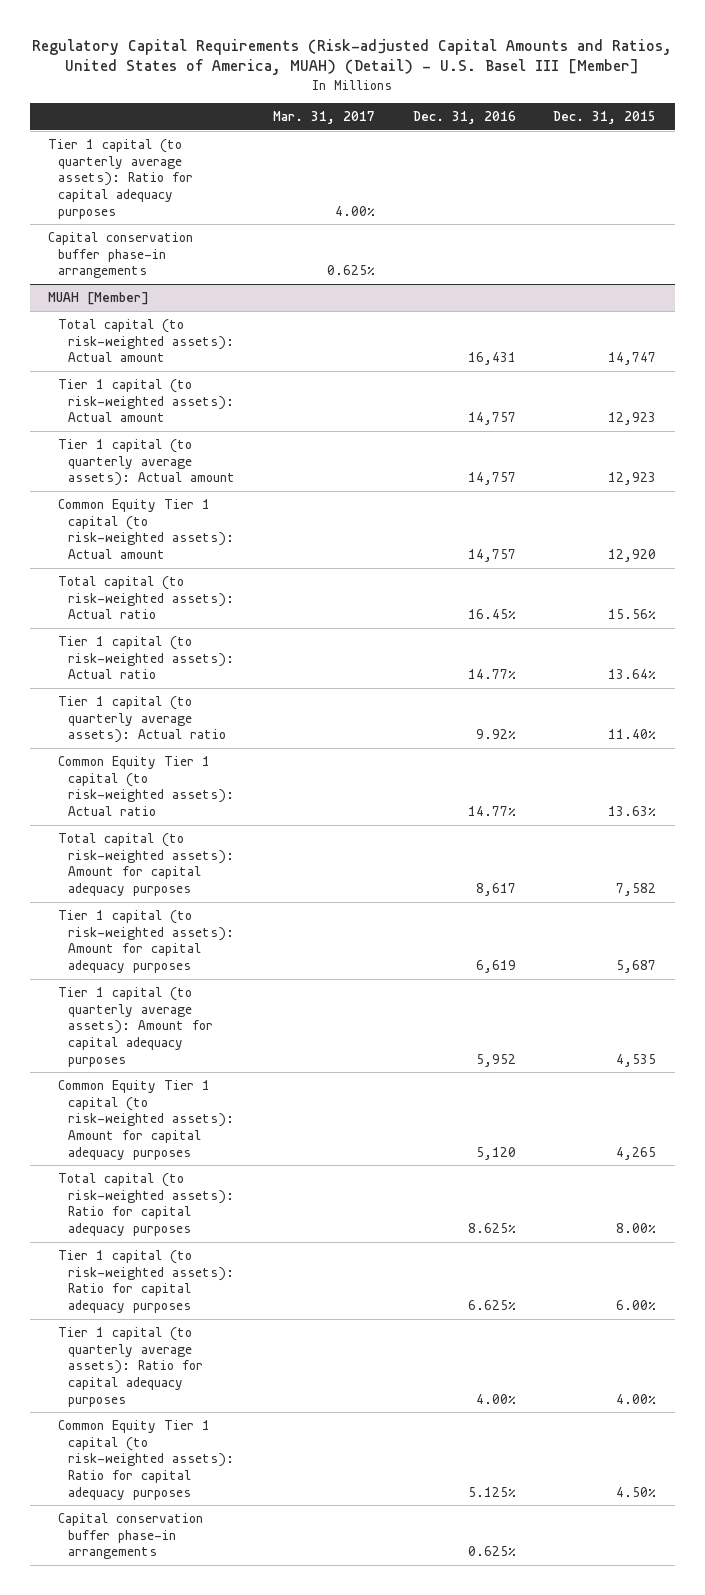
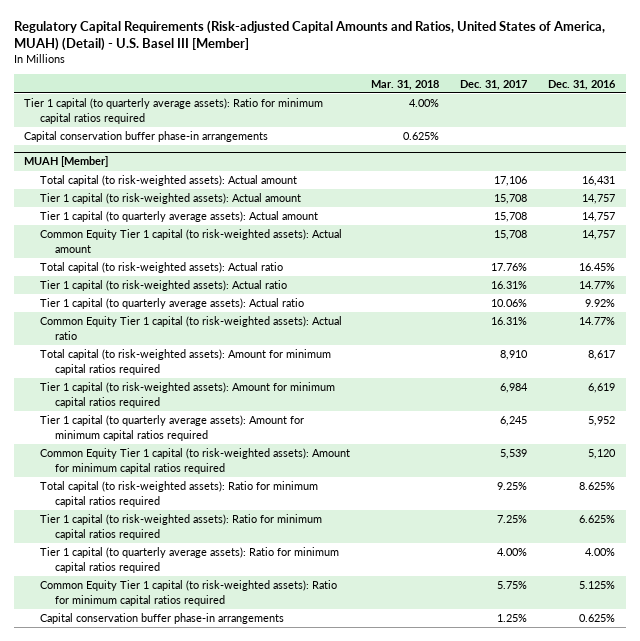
[273,111,376,125] Mar. 31, 2017 -> none
[553,111,657,125] Dec. 31, 2015 -> none
none -> [370,79,439,90] Mar. 31, 2018
none -> [460,79,528,90] Dec. 31, 2017
[48,138,194,219] Tier 1 capital (to quarterly average assets): Ratio for capital adequacy purposes -> [24,98,324,124] Tier 1 capital (to quarterly average assets): Ratio for minimum capital ratios required
[58,832,235,897] Total capital (to risk-weighted assets): Amount for capital adequacy purposes -> [39,349,331,375] Total capital (to risk-weighted assets): Amount for minimum capital ratios required
[58,909,235,974] Tier 1 capital (to risk-weighted assets): Amount for capital adequacy purposes -> [39,382,335,408] Tier 1 capital (to risk-weighted assets): Amount for minimum capital ratios required
[58,986,214,1067] Tier 1 capital (to quarterly average assets): Amount for capital adequacy purposes -> [39,415,304,441] Tier 1 capital (to quarterly average assets): Amount for minimum capital ratios required
[58,1079,235,1160] Common Equity Tier 1 capital (to risk-weighted assets): Amount for capital adequacy purposes -> [39,448,350,474] Common Equity Tier 1 capital (to risk-weighted assets): Amount for minimum capital ratios required
[58,1172,235,1237] Total capital (to risk-weighted assets): Ratio for capital adequacy purposes -> [39,481,318,507] Total capital (to risk-weighted assets): Ratio for minimum capital ratios required
[58,1249,235,1314] Tier 1 capital (to risk-weighted assets): Ratio for capital adequacy purposes -> [39,514,322,540] Tier 1 capital (to risk-weighted assets): Ratio for minimum capital ratios required
[58,1326,204,1407] Tier 1 capital (to quarterly average assets): Ratio for capital adequacy purposes -> [39,547,339,573] Tier 1 capital (to quarterly average assets): Ratio for minimum capital ratios required
[58,1419,235,1500] Common Equity Tier 1 capital (to risk-weighted assets): Ratio for capital adequacy purposes -> [39,580,337,606] Common Equity Tier 1 capital (to risk-weighted assets): Ratio for minimum capital ratios required

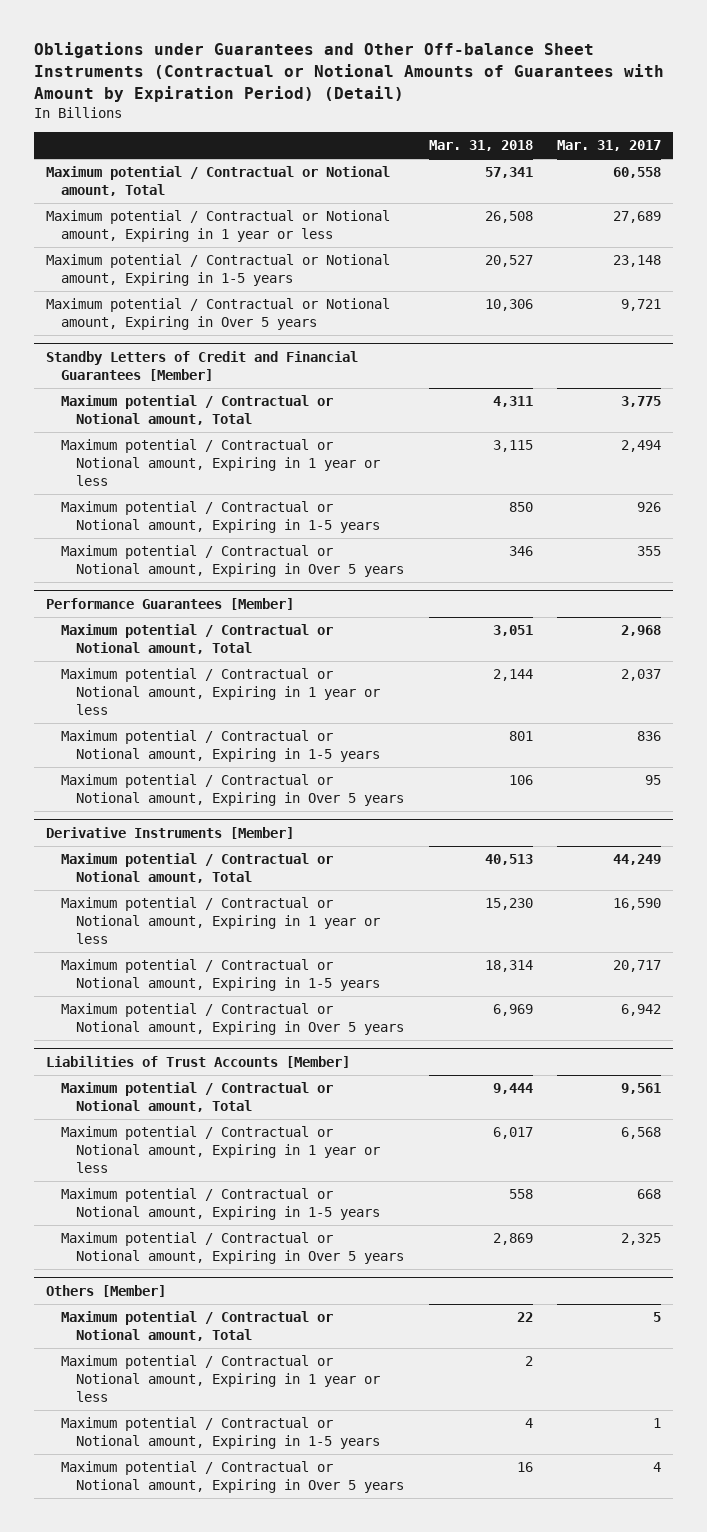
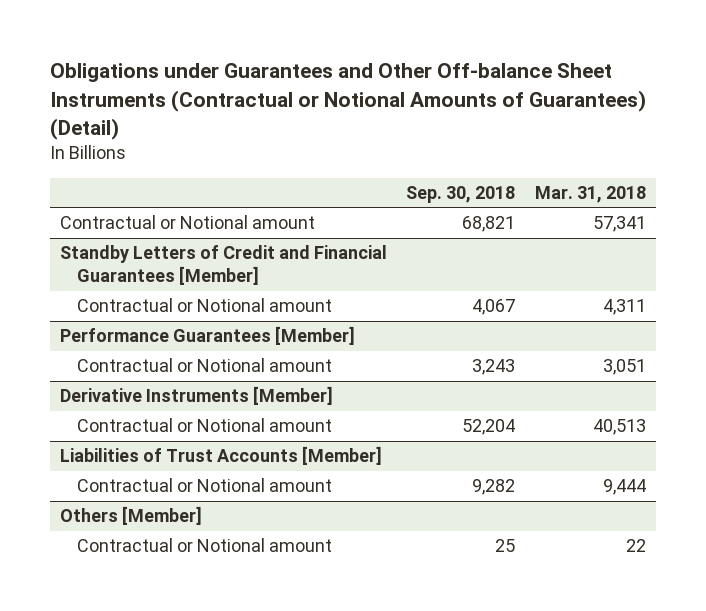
[33,42,664,102] Obligations under Guarantees and Other Off-balance Sheet Instruments (Contractual or Notional Amounts of Guarantees with Amount by Expiration Period) (Detail) -> [49,63,646,140] Obligations under Guarantees and Other Off-balance Sheet Instruments (Contractual or Notional Amounts of Guarantees) (Detail)
[556,140,661,152] Mar. 31, 2017 -> none
none -> [406,185,516,203] Sep. 30, 2018
[45,210,390,242] Maximum potential / Contractual or Notional amount, Expiring in 1 year or less -> none
[45,254,390,286] Maximum potential / Contractual or Notional amount, Expiring in 1-5 years -> none
[45,298,390,330] Maximum potential / Contractual or Notional amount, Expiring in Over 5 years -> none
[45,166,390,196] Maximum potential / Contractual or Notional amount, Total -> [59,215,315,230] Contractual or Notional amount
[61,439,381,486] Maximum potential / Contractual or Notional amount, Expiring in 1 year or less -> none
[61,501,381,533] Maximum potential / Contractual or Notional amount, Expiring in 1-5 years -> none
[61,545,405,577] Maximum potential / Contractual or Notional amount, Expiring in Over 5 years -> none
[61,395,334,425] Maximum potential / Contractual or Notional amount, Total -> [77,298,333,313] Contractual or Notional amount
[61,668,381,715] Maximum potential / Contractual or Notional amount, Expiring in 1 year or less -> none
[61,730,381,762] Maximum potential / Contractual or Notional amount, Expiring in 1-5 years -> none
[61,774,405,806] Maximum potential / Contractual or Notional amount, Expiring in Over 5 years -> none
[61,624,334,654] Maximum potential / Contractual or Notional amount, Total -> [77,358,333,373] Contractual or Notional amount
[61,897,381,944] Maximum potential / Contractual or Notional amount, Expiring in 1 year or less -> none
[61,959,381,991] Maximum potential / Contractual or Notional amount, Expiring in 1-5 years -> none
[61,1003,405,1035] Maximum potential / Contractual or Notional amount, Expiring in Over 5 years -> none
[61,853,334,883] Maximum potential / Contractual or Notional amount, Total -> [77,418,333,433] Contractual or Notional amount
[61,1126,381,1173] Maximum potential / Contractual or Notional amount, Expiring in 1 year or less -> none
[61,1188,381,1220] Maximum potential / Contractual or Notional amount, Expiring in 1-5 years -> none
[61,1232,405,1264] Maximum potential / Contractual or Notional amount, Expiring in Over 5 years -> none
[61,1082,334,1112] Maximum potential / Contractual or Notional amount, Total -> [77,478,333,493] Contractual or Notional amount
[61,1355,381,1402] Maximum potential / Contractual or Notional amount, Expiring in 1 year or less -> none
[61,1417,381,1449] Maximum potential / Contractual or Notional amount, Expiring in 1-5 years -> none
[61,1461,405,1493] Maximum potential / Contractual or Notional amount, Expiring in Over 5 years -> none
[61,1311,334,1341] Maximum potential / Contractual or Notional amount, Total -> [77,538,333,553] Contractual or Notional amount

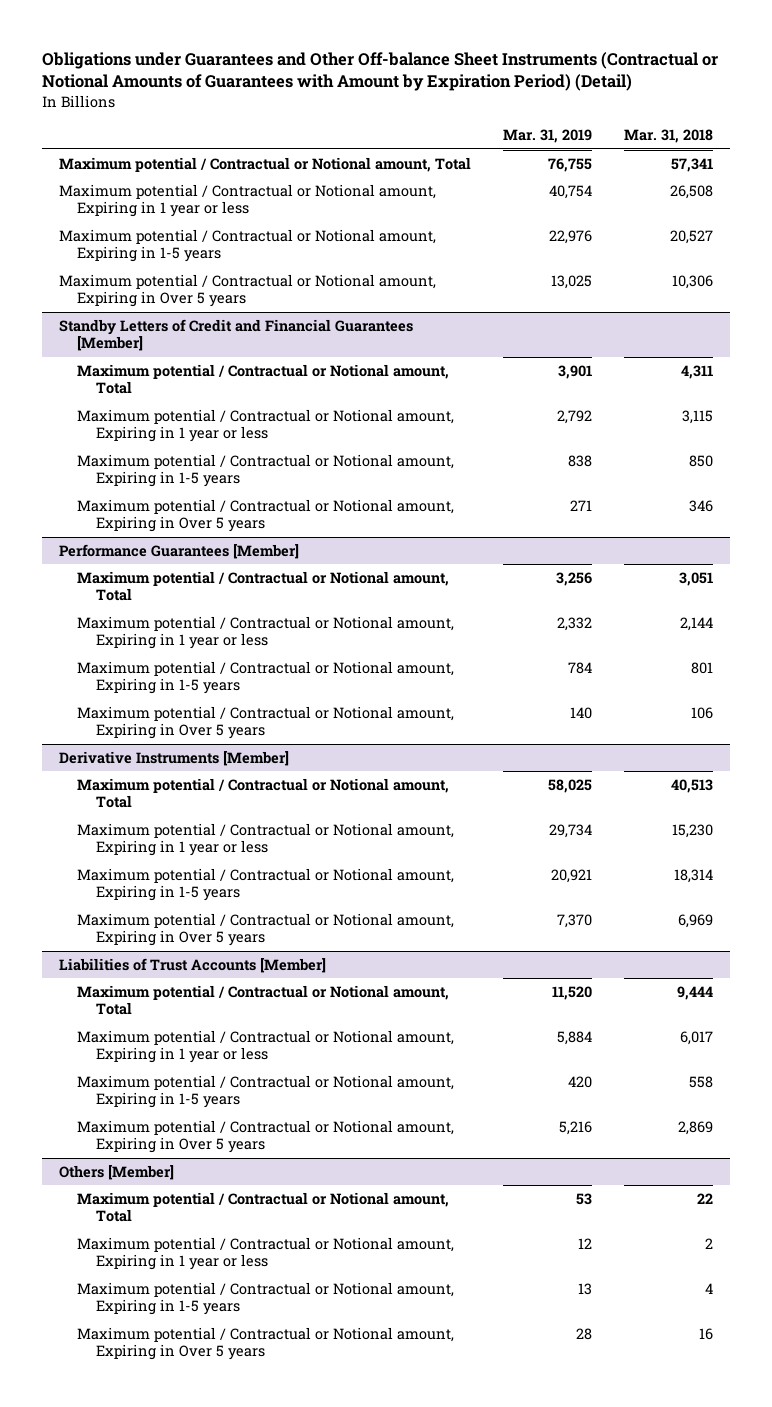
[49,63,646,140] Obligations under Guarantees and Other Off-balance Sheet Instruments (Contractual or Notional Amounts of Guarantees) (Detail) -> [42,51,719,92] Obligations under Guarantees and Other Off-balance Sheet Instruments (Contractual or Notional Amounts of Guarantees with Amount by Expiration Period) (Detail)
[406,185,516,203] Sep. 30, 2018 -> none
none -> [502,129,592,144] Mar. 31, 2019
[59,215,315,230] Contractual or Notional amount -> [58,156,471,172] Maximum potential / Contractual or Notional amount, Total
none -> [58,183,436,218] Maximum potential / Contractual or Notional amount, Expiring in 1 year or less
none -> [58,228,436,263] Maximum potential / Contractual or Notional amount, Expiring in 1-5 years
none -> [58,273,436,308] Maximum potential / Contractual or Notional amount, Expiring in Over 5 years
[77,298,333,313] Contractual or Notional amount -> [77,363,450,395] Maximum potential / Contractual or Notional amount, Total
none -> [77,408,455,443] Maximum potential / Contractual or Notional amount, Expiring in 1 year or less
none -> [77,453,455,488] Maximum potential / Contractual or Notional amount, Expiring in 1-5 years
none -> [77,498,455,533] Maximum potential / Contractual or Notional amount, Expiring in Over 5 years
[77,358,333,373] Contractual or Notional amount -> [77,570,450,602] Maximum potential / Contractual or Notional amount, Total
none -> [77,615,455,650] Maximum potential / Contractual or Notional amount, Expiring in 1 year or less
none -> [77,660,455,695] Maximum potential / Contractual or Notional amount, Expiring in 1-5 years
none -> [77,705,455,740] Maximum potential / Contractual or Notional amount, Expiring in Over 5 years
[77,418,333,433] Contractual or Notional amount -> [77,777,450,809] Maximum potential / Contractual or Notional amount, Total
none -> [77,822,455,857] Maximum potential / Contractual or Notional amount, Expiring in 1 year or less
none -> [77,867,455,902] Maximum potential / Contractual or Notional amount, Expiring in 1-5 years
none -> [77,912,455,947] Maximum potential / Contractual or Notional amount, Expiring in Over 5 years
[77,478,333,493] Contractual or Notional amount -> [77,984,450,1016] Maximum potential / Contractual or Notional amount, Total
none -> [77,1029,455,1064] Maximum potential / Contractual or Notional amount, Expiring in 1 year or less
none -> [77,1074,455,1109] Maximum potential / Contractual or Notional amount, Expiring in 1-5 years
none -> [77,1119,455,1154] Maximum potential / Contractual or Notional amount, Expiring in Over 5 years
[77,538,333,553] Contractual or Notional amount -> [77,1191,450,1223] Maximum potential / Contractual or Notional amount, Total
none -> [77,1236,455,1271] Maximum potential / Contractual or Notional amount, Expiring in 1 year or less
none -> [77,1281,455,1316] Maximum potential / Contractual or Notional amount, Expiring in 1-5 years
none -> [77,1326,455,1361] Maximum potential / Contractual or Notional amount, Expiring in Over 5 years

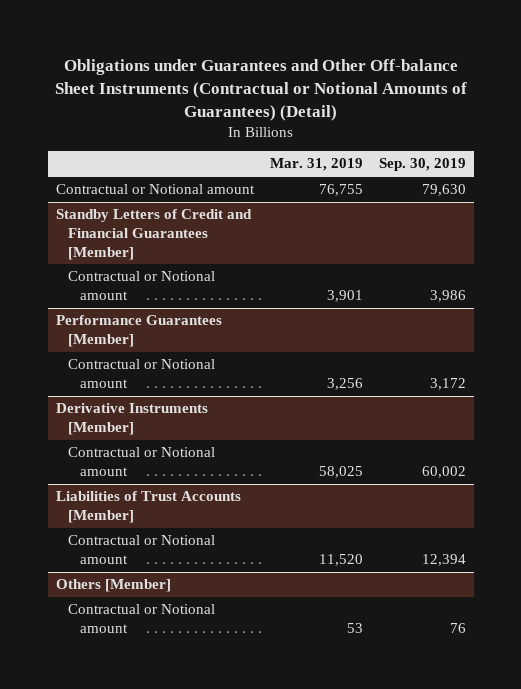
[42,51,719,92] Obligations under Guarantees and Other Off-balance Sheet Instruments (Contractual or Notional Amounts of Guarantees with Amount by Expiration Period) (Detail) -> [54,58,467,121] Obligations under Guarantees and Other Off-balance Sheet Instruments (Contractual or Notional Amounts of Guarantees) (Detail)
[624,129,714,144] Mar. 31, 2018 -> none
none -> [378,158,466,172] Sep. 30, 2019
[58,183,436,218] Maximum potential / Contractual or Notional amount, Expiring in 1 year or less -> none
[58,228,436,263] Maximum potential / Contractual or Notional amount, Expiring in 1-5 years -> none
[58,273,436,308] Maximum potential / Contractual or Notional amount, Expiring in Over 5 years -> none
[58,156,471,172] Maximum potential / Contractual or Notional amount, Total -> [55,184,255,195] Contractual or Notional amount
[77,408,455,443] Maximum potential / Contractual or Notional amount, Expiring in 1 year or less -> none
[77,453,455,488] Maximum potential / Contractual or Notional amount, Expiring in 1-5 years -> none
[77,498,455,533] Maximum potential / Contractual or Notional amount, Expiring in Over 5 years -> none
[77,363,450,395] Maximum potential / Contractual or Notional amount, Total -> [67,271,215,300] Contractual or Notional amount
[77,615,455,650] Maximum potential / Contractual or Notional amount, Expiring in 1 year or less -> none
[77,660,455,695] Maximum potential / Contractual or Notional amount, Expiring in 1-5 years -> none
[77,705,455,740] Maximum potential / Contractual or Notional amount, Expiring in Over 5 years -> none
[77,570,450,602] Maximum potential / Contractual or Notional amount, Total -> [67,359,215,388] Contractual or Notional amount
[77,822,455,857] Maximum potential / Contractual or Notional amount, Expiring in 1 year or less -> none
[77,867,455,902] Maximum potential / Contractual or Notional amount, Expiring in 1-5 years -> none
[77,912,455,947] Maximum potential / Contractual or Notional amount, Expiring in Over 5 years -> none
[77,777,450,809] Maximum potential / Contractual or Notional amount, Total -> [67,447,215,476] Contractual or Notional amount
[77,1029,455,1064] Maximum potential / Contractual or Notional amount, Expiring in 1 year or less -> none
[77,1074,455,1109] Maximum potential / Contractual or Notional amount, Expiring in 1-5 years -> none
[77,1119,455,1154] Maximum potential / Contractual or Notional amount, Expiring in Over 5 years -> none
[77,984,450,1016] Maximum potential / Contractual or Notional amount, Total -> [67,535,215,564] Contractual or Notional amount
[77,1236,455,1271] Maximum potential / Contractual or Notional amount, Expiring in 1 year or less -> none
[77,1281,455,1316] Maximum potential / Contractual or Notional amount, Expiring in 1-5 years -> none
[77,1326,455,1361] Maximum potential / Contractual or Notional amount, Expiring in Over 5 years -> none
[77,1191,450,1223] Maximum potential / Contractual or Notional amount, Total -> [67,604,215,633] Contractual or Notional amount

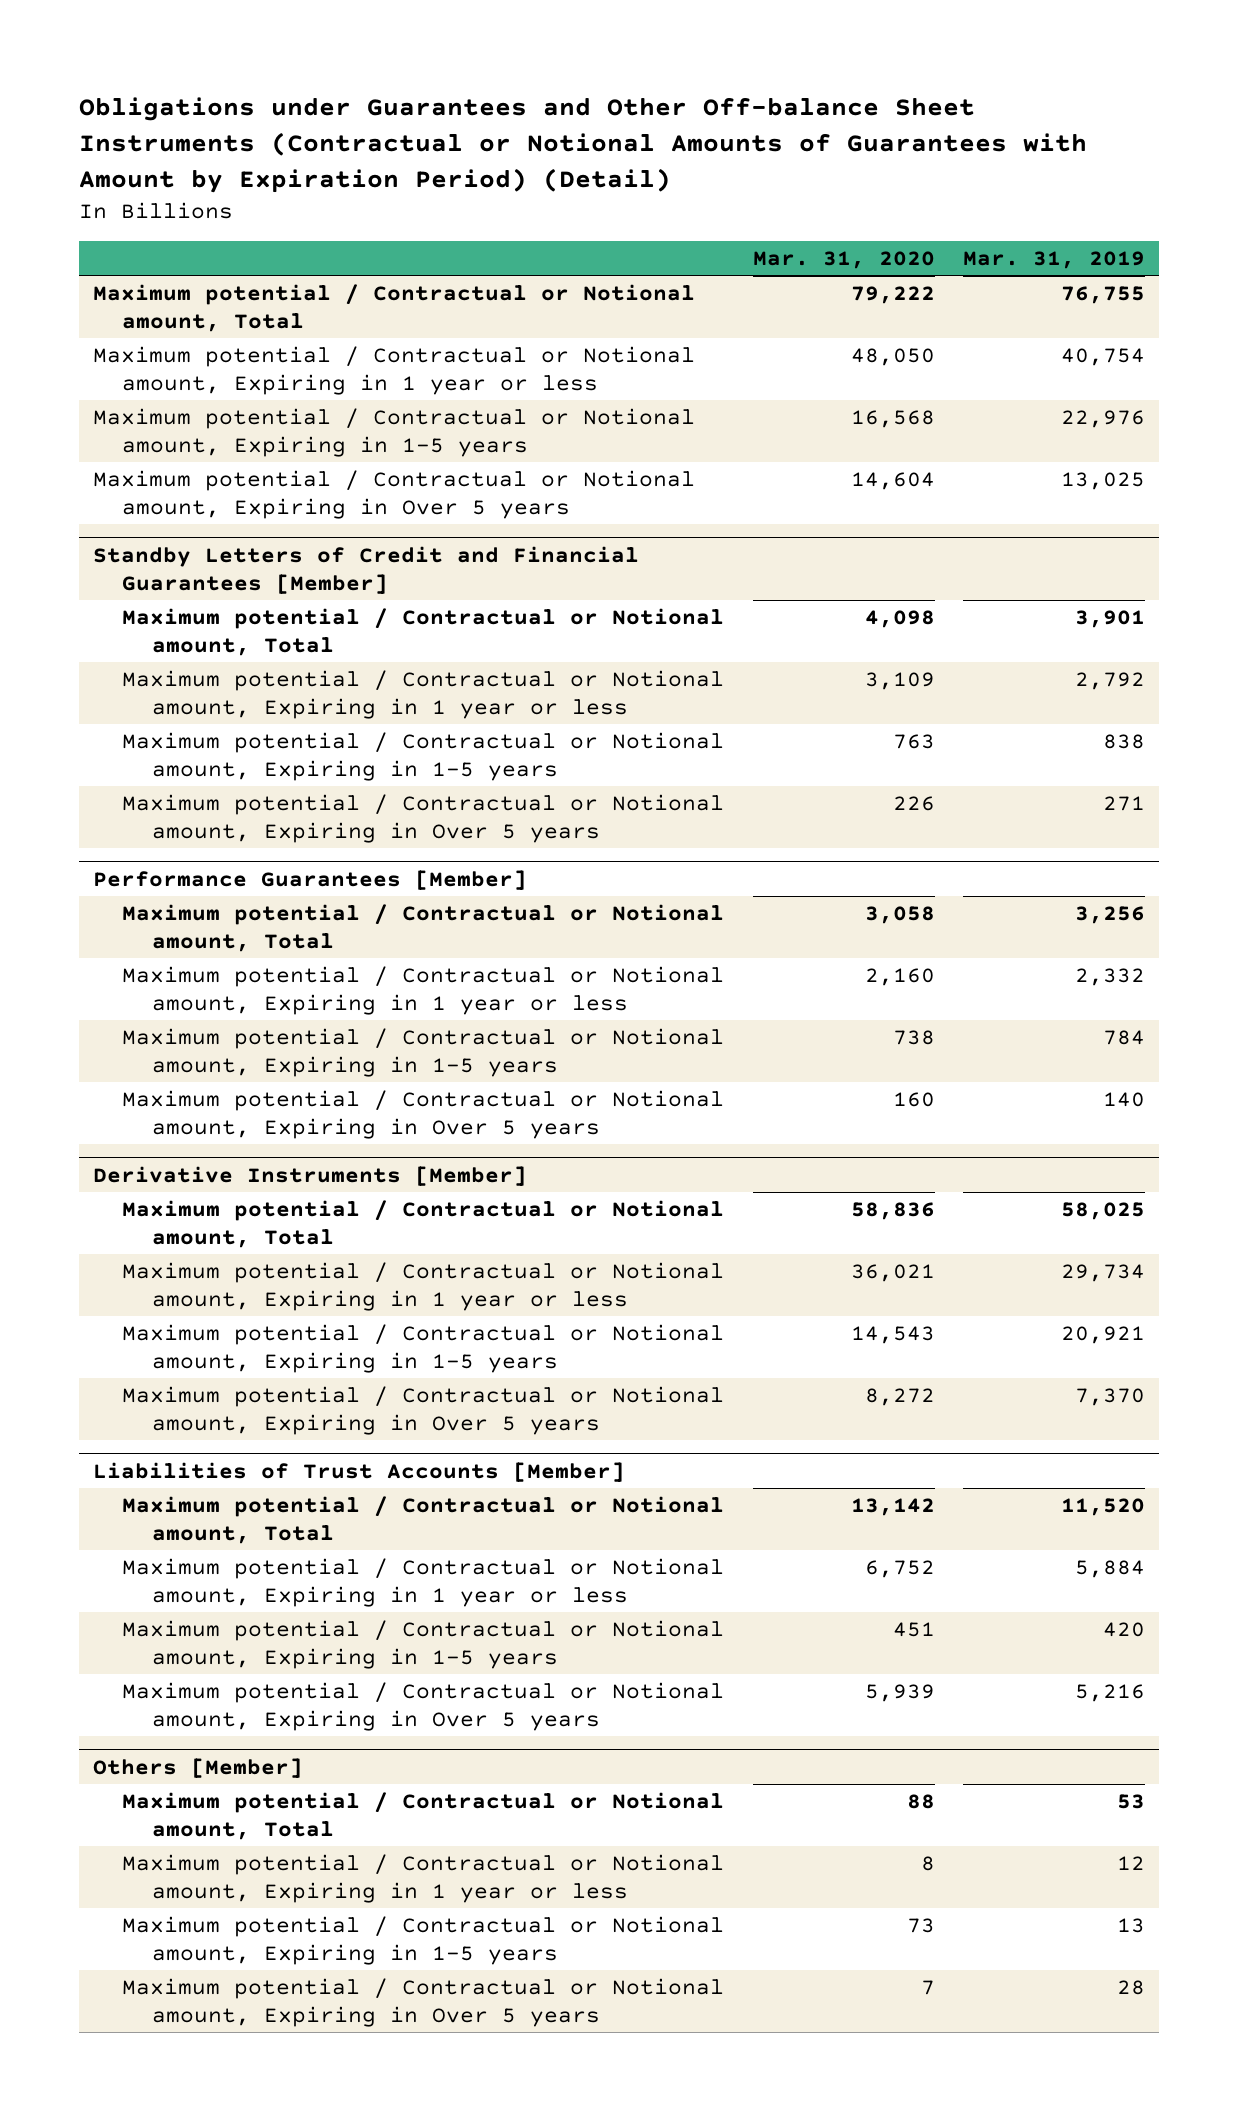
[54,58,467,121] Obligations under Guarantees and Other Off-balance Sheet Instruments (Contractual or Notional Amounts of Guarantees) (Detail) -> [79,97,1088,193] Obligations under Guarantees and Other Off-balance Sheet Instruments (Contractual or Notional Amounts of Guarantees with Amount by Expiration Period) (Detail)
[378,158,466,172] Sep. 30, 2019 -> none
none -> [752,250,935,269] Mar. 31, 2020
[55,184,255,195] Contractual or Notional amount -> [93,283,696,332] Maximum potential / Contractual or Notional amount, Total
none -> [93,345,696,395] Maximum potential / Contractual or Notional amount, Expiring in 1 year or less
none -> [93,407,696,457] Maximum potential / Contractual or Notional amount, Expiring in 1-5 years
none -> [93,469,696,519] Maximum potential / Contractual or Notional amount, Expiring in Over 5 years
[67,271,215,300] Contractual or Notional amount -> [122,607,725,656] Maximum potential / Contractual or Notional amount, Total
none -> [122,669,725,719] Maximum potential / Contractual or Notional amount, Expiring in 1 year or less
none -> [122,731,725,781] Maximum potential / Contractual or Notional amount, Expiring in 1-5 years
none -> [122,793,725,843] Maximum potential / Contractual or Notional amount, Expiring in Over 5 years
[67,359,215,388] Contractual or Notional amount -> [122,903,725,952] Maximum potential / Contractual or Notional amount, Total
none -> [122,965,725,1015] Maximum potential / Contractual or Notional amount, Expiring in 1 year or less
none -> [122,1027,725,1077] Maximum potential / Contractual or Notional amount, Expiring in 1-5 years
none -> [122,1089,725,1139] Maximum potential / Contractual or Notional amount, Expiring in Over 5 years
[67,447,215,476] Contractual or Notional amount -> [122,1199,725,1248] Maximum potential / Contractual or Notional amount, Total
none -> [122,1261,725,1311] Maximum potential / Contractual or Notional amount, Expiring in 1 year or less
none -> [122,1323,725,1373] Maximum potential / Contractual or Notional amount, Expiring in 1-5 years
none -> [122,1385,725,1435] Maximum potential / Contractual or Notional amount, Expiring in Over 5 years
[67,535,215,564] Contractual or Notional amount -> [122,1495,725,1544] Maximum potential / Contractual or Notional amount, Total
none -> [122,1557,725,1607] Maximum potential / Contractual or Notional amount, Expiring in 1 year or less
none -> [122,1619,725,1669] Maximum potential / Contractual or Notional amount, Expiring in 1-5 years
none -> [122,1681,725,1731] Maximum potential / Contractual or Notional amount, Expiring in Over 5 years
[67,604,215,633] Contractual or Notional amount -> [122,1791,725,1840] Maximum potential / Contractual or Notional amount, Total
none -> [122,1853,725,1903] Maximum potential / Contractual or Notional amount, Expiring in 1 year or less
none -> [122,1915,725,1965] Maximum potential / Contractual or Notional amount, Expiring in 1-5 years
none -> [122,1977,725,2027] Maximum potential / Contractual or Notional amount, Expiring in Over 5 years

